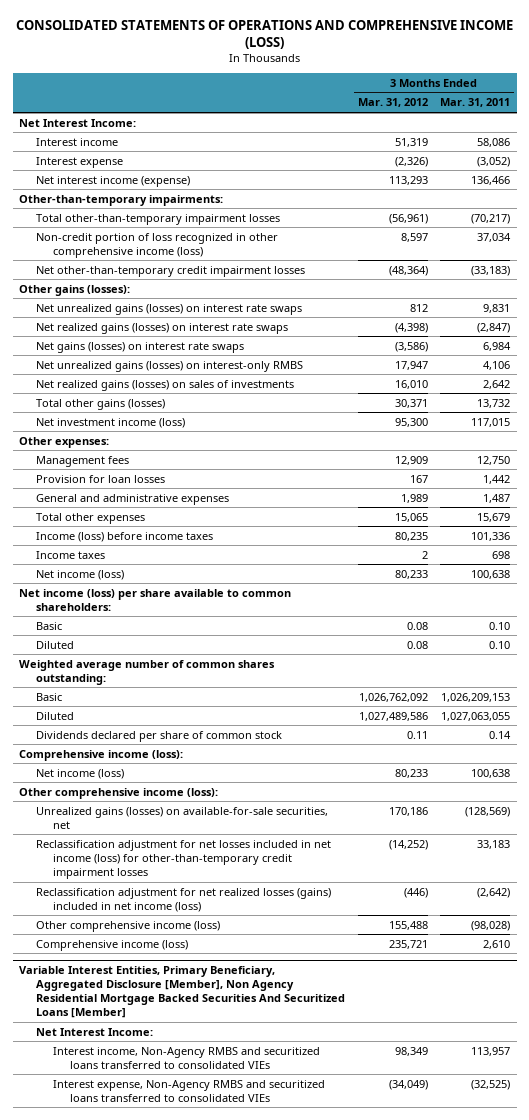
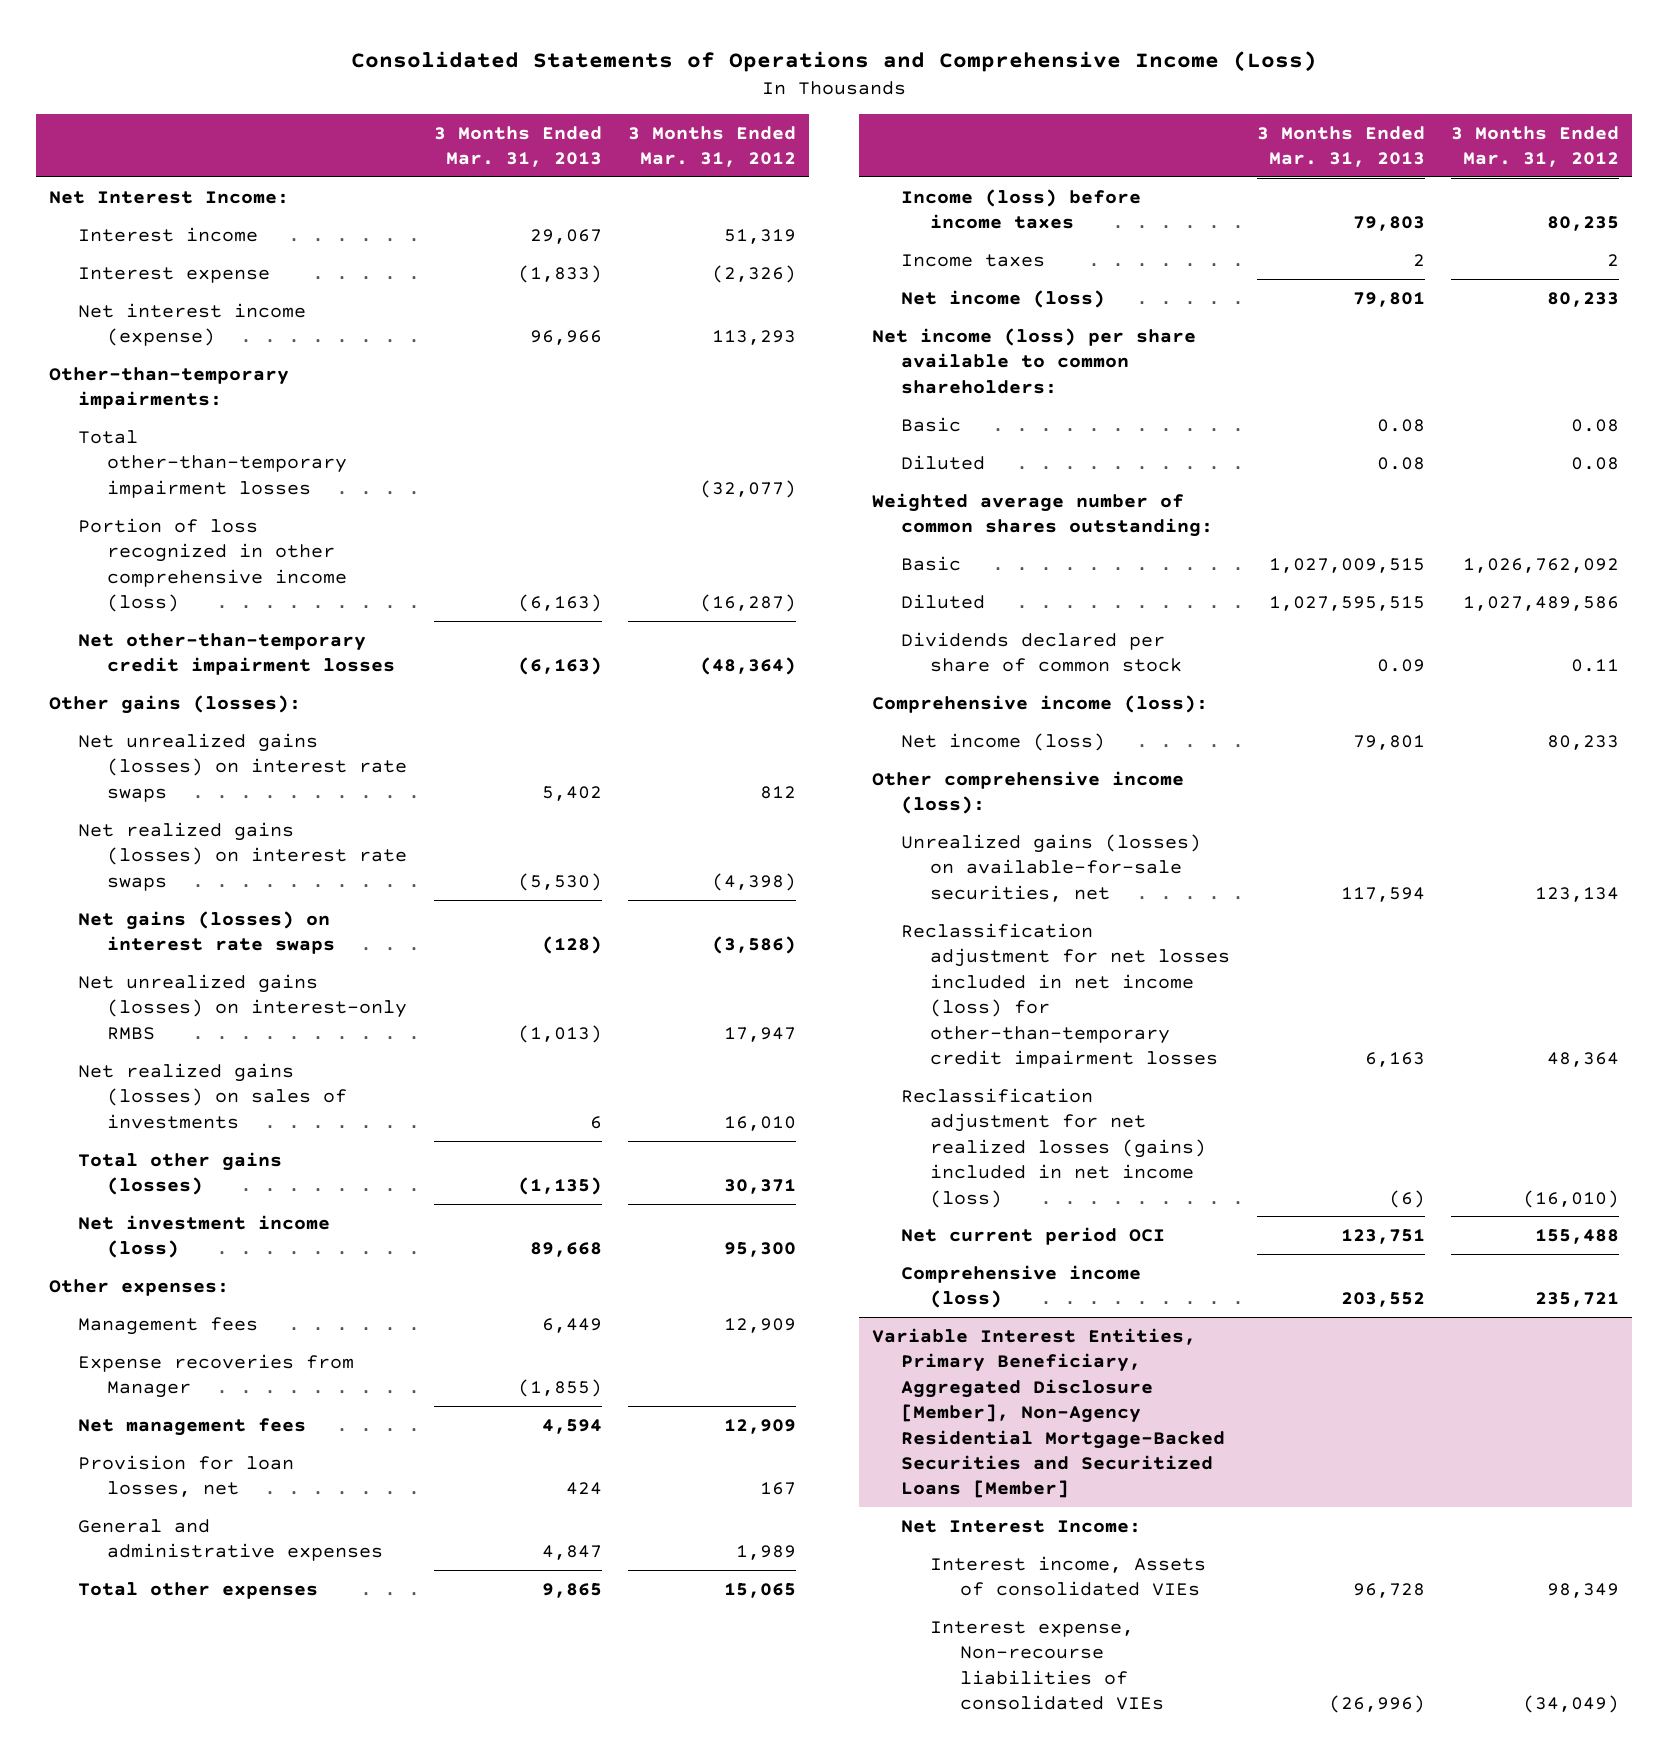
[15,19,513,50] CONSOLIDATED STATEMENTS OF OPERATIONS AND COMPREHENSIVE INCOME (LOSS) -> [350,50,1317,72] Consolidated Statements of Operations and Comprehensive Income (Loss)
[440,98,511,108] Mar. 31, 2011 -> none
none -> [433,125,602,167] 3 Months Ended Mar. 31, 2013
[388,213,428,224] (56,961) -> [699,479,796,498] (32,077)
[35,232,278,258] Non-credit portion of loss recognized in other comprehensive income (loss) -> [78,517,348,613] Portion of loss recognized in other comprehensive income (loss)
[400,232,428,242] 8,597 -> [699,594,796,613] (16,287)
none -> [78,1353,355,1399] Expense recoveries from Manager
none -> [78,1417,307,1436] Net management fees
[35,474,165,483] Provision for loan losses -> [78,1454,295,1498] Provision for loan losses, net
[388,806,428,816] 170,186 -> [1534,886,1619,902] 123,134
[388,839,428,850] (14,252) -> [1546,1051,1619,1067] 48,364
[403,887,428,898] (446) -> [1522,1189,1619,1208] (16,010)
[35,920,220,932] Other comprehensive income (loss) -> [901,1226,1166,1245] Net current period OCI
[18,965,345,1019] Variable Interest Entities, Primary Beneficiary, Aggregated Disclosure [Member], Non Agency Residential Mortgage Backed Securities And Securitized Loans [Member] -> [871,1327,1226,1499] Variable Interest Entities, Primary Beneficiary, Aggregated Disclosure [Member], Non-Agency Residential Mortgage-Backed Securities and Securitized Loans [Member]
[52,1046,320,1069] Interest income, Non-Agency RMBS and securitized loans transferred to consolidated VIEs -> [930,1555,1207,1597] Interest income, Assets of consolidated VIEs
[52,1079,325,1102] Interest expense, Non-Agency RMBS and securitized loans transferred to consolidated VIEs -> [930,1620,1164,1711] Interest expense, Non-recourse liabilities of consolidated VIEs

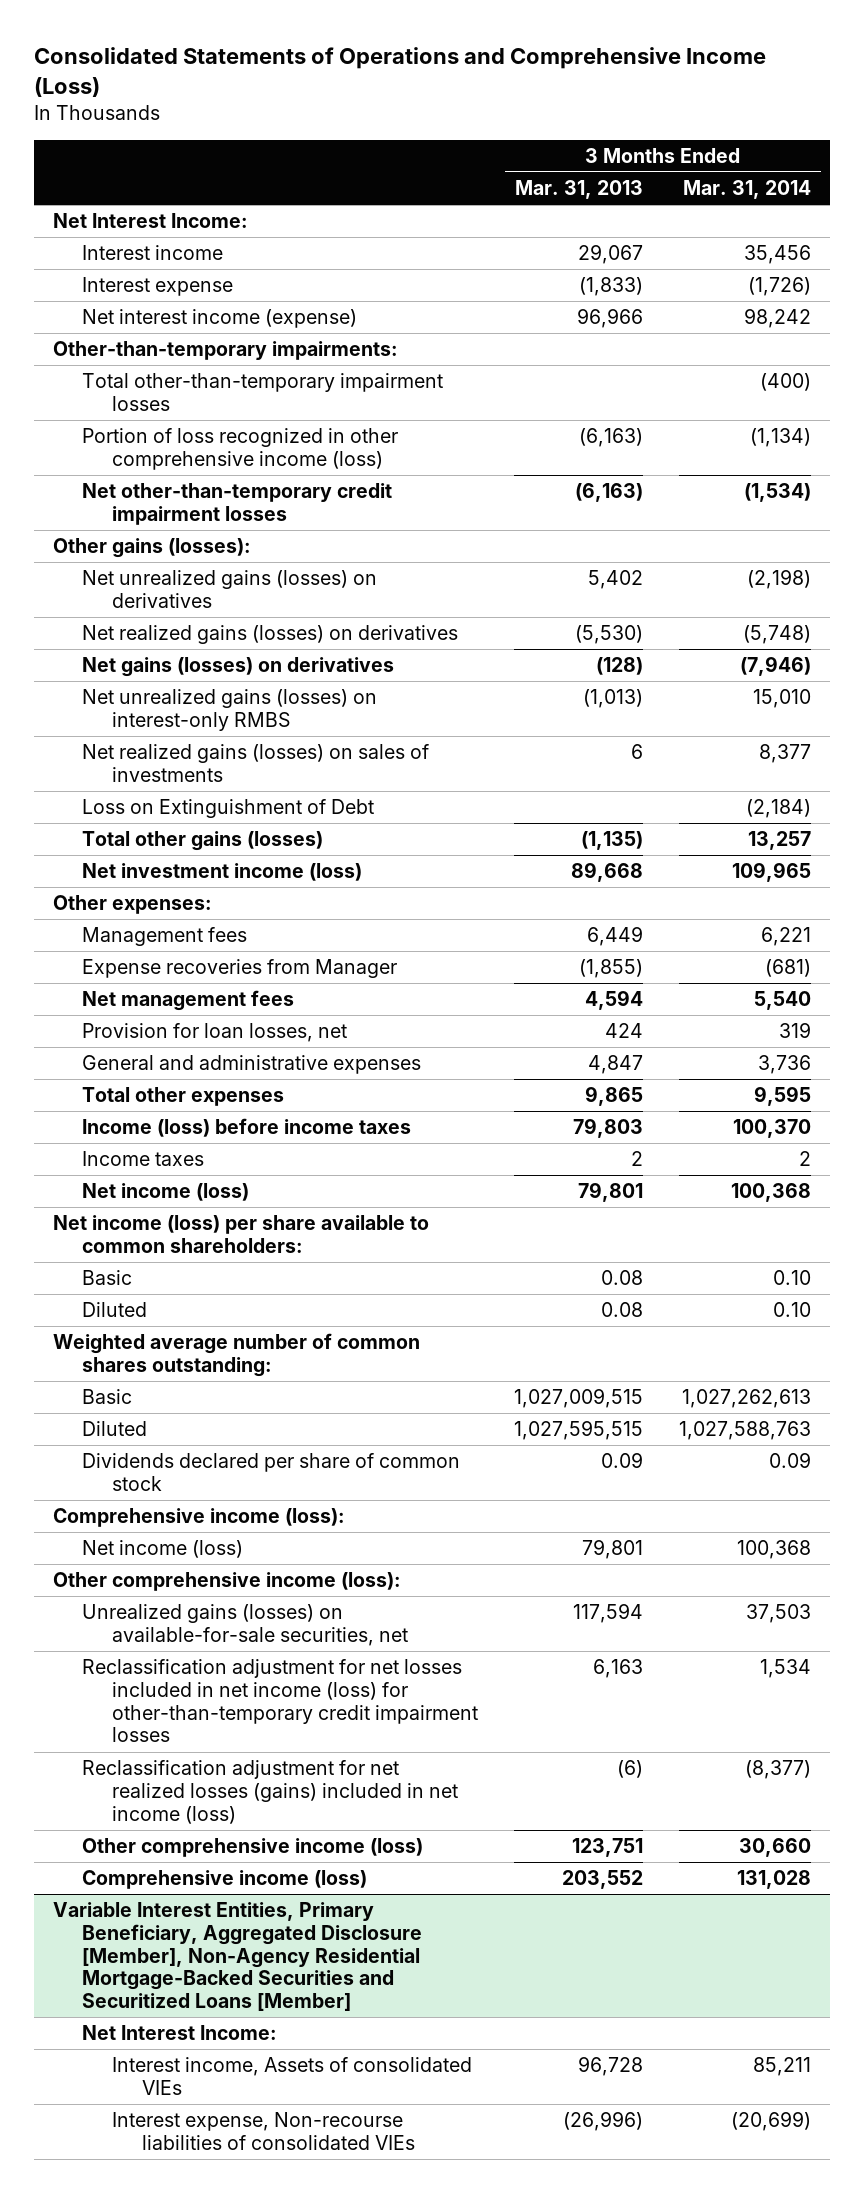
[627,125,796,167] 3 Months Ended Mar. 31, 2012 -> none
none -> [683,180,812,200] Mar. 31, 2014
[78,732,408,802] Net unrealized gains (losses) on interest rate swaps -> [82,570,378,608] Net unrealized gains (losses) on derivatives
[78,821,408,891] Net realized gains (losses) on interest rate swaps -> [82,625,459,645] Net realized gains (losses) on derivatives
[78,910,336,955] Net gains (losses) on interest rate swaps -> [82,657,395,678] Net gains (losses) on derivatives
none -> [82,799,375,819] Loss on Extinguishment of Debt
[901,1226,1166,1245] Net current period OCI -> [82,1838,424,1858] Other comprehensive income (loss)

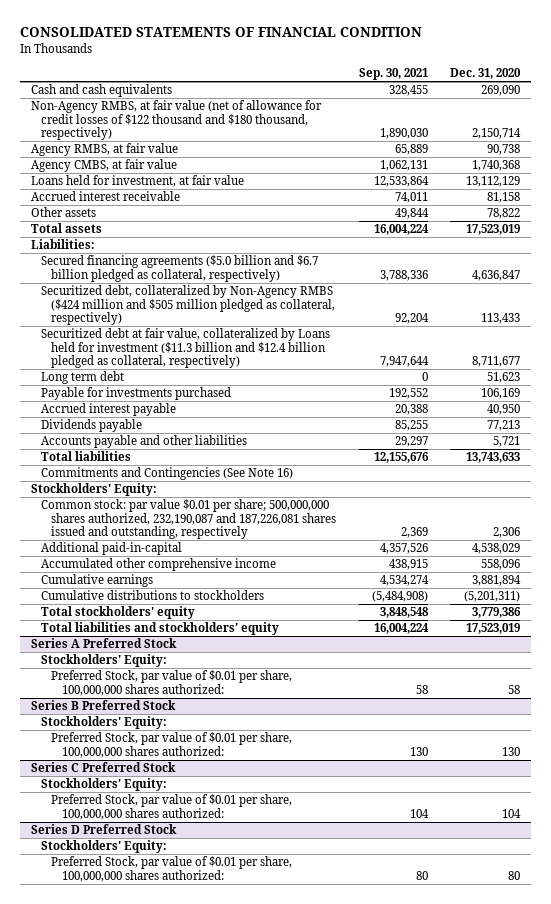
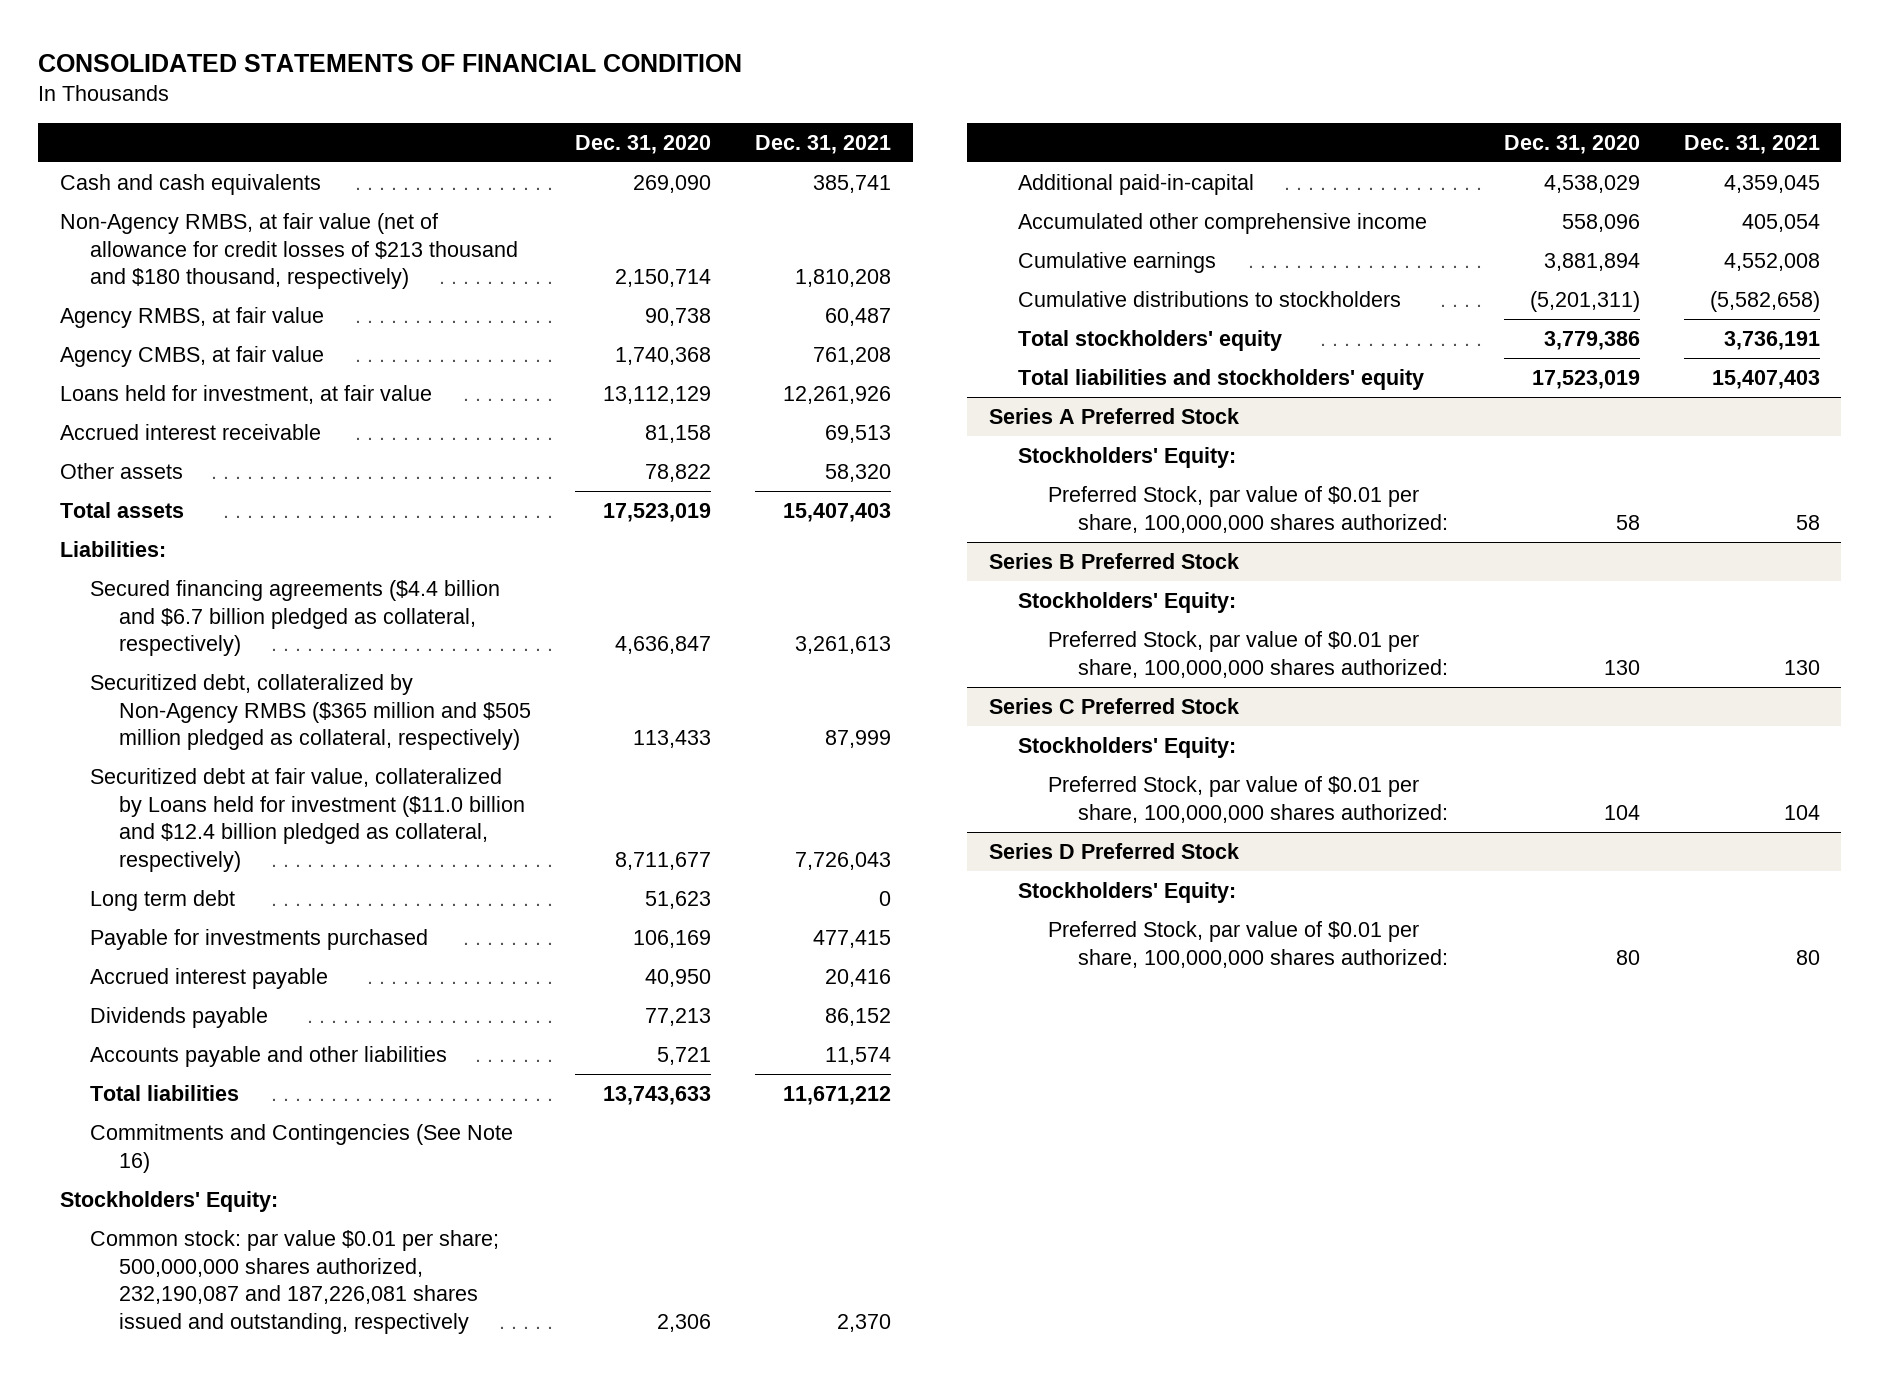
[358,68,428,81] Sep. 30, 2021 -> none
none -> [754,134,891,154] Dec. 31, 2021
[30,100,322,141] Non-Agency RMBS, at fair value (net of allowance for credit losses of $122 thousand and $180 thousand, respectively) -> [60,212,518,290] Non-Agency RMBS, at fair value (net of allowance for credit losses of $213 thousand and $180 thousand, respectively)
[40,255,318,282] Secured financing agreements ($5.0 billion and $6.7 billion pledged as collateral, respectively) -> [89,579,500,657] Secured financing agreements ($4.4 billion and $6.7 billion pledged as collateral, respectively)
[40,285,336,326] Securitized debt, collateralized by Non-Agency RMBS ($424 million and $505 million pledged as collateral, respectively) -> [89,673,532,751] Securitized debt, collateralized by Non-Agency RMBS ($365 million and $505 million pledged as collateral, respectively)
[40,328,330,369] Securitized debt at fair value, collateralized by Loans held for investment ($11.3 billion and $12.4 billion pledged as collateral, respectively) -> [89,767,526,873] Securitized debt at fair value, collateralized by Loans held for investment ($11.0 billion and $12.4 billion pledged as collateral, respectively)

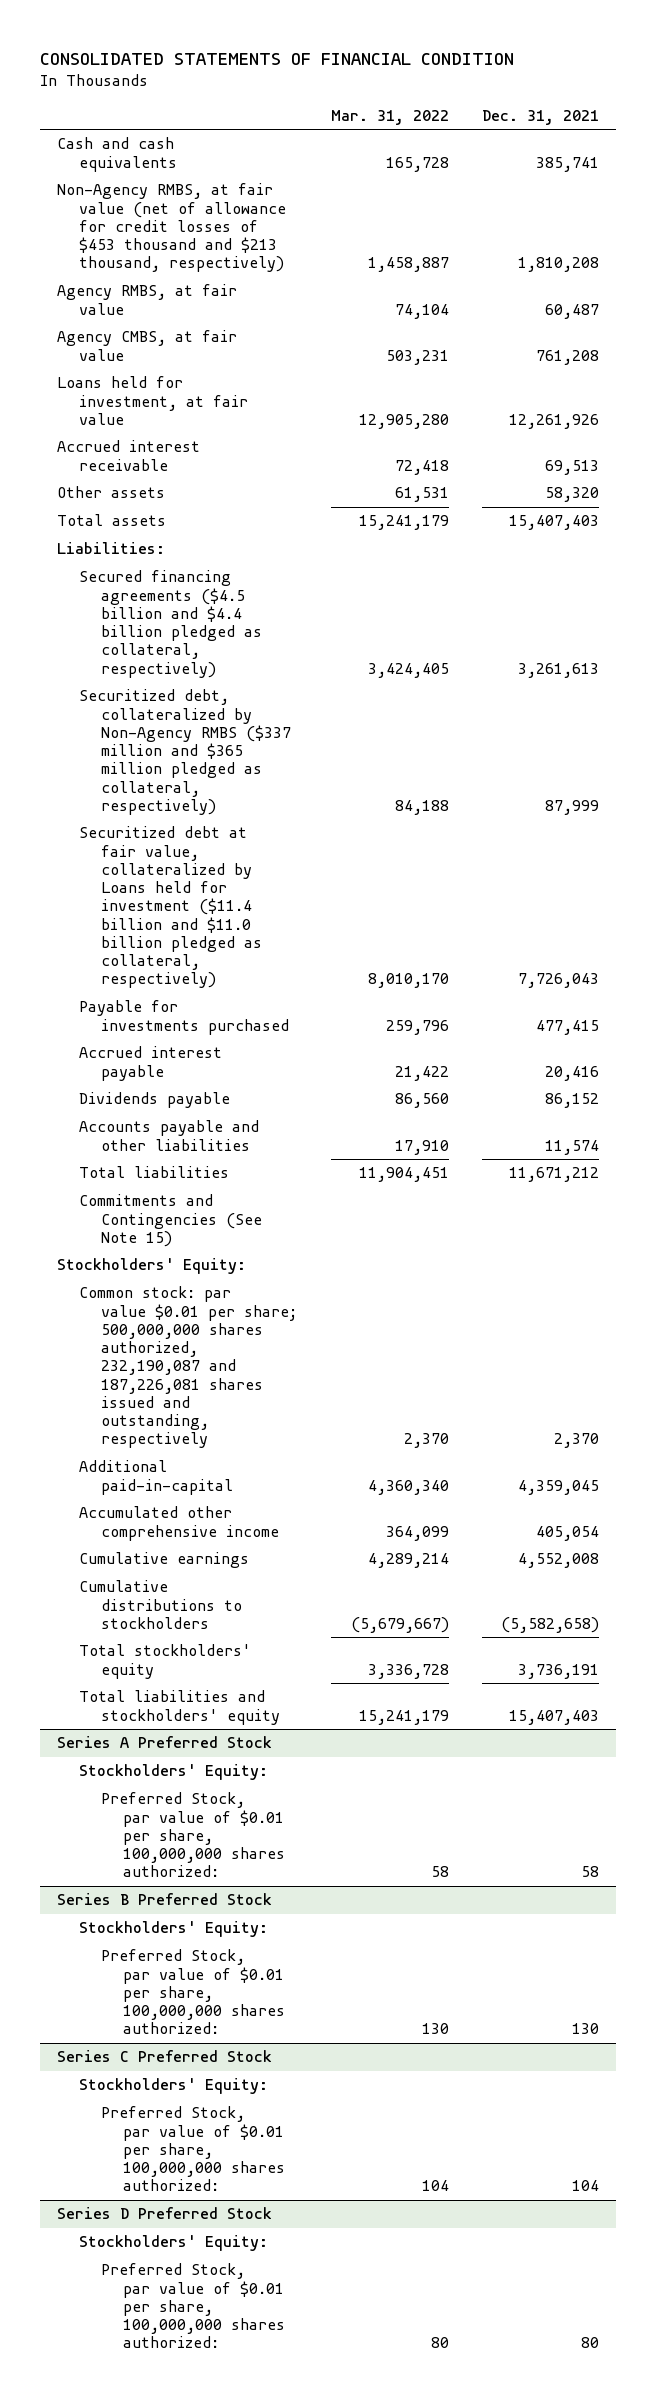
[575,134,712,154] Dec. 31, 2020 -> none
none -> [330,110,449,126] Mar. 31, 2022
[60,212,518,290] Non-Agency RMBS, at fair value (net of allowance for credit losses of $213 thousand and $180 thousand, respectively) -> [56,183,286,273] Non-Agency RMBS, at fair value (net of allowance for credit losses of $453 thousand and $213 thousand, respectively)
[89,889,235,911] Long term debt -> none
[89,579,500,657] Secured financing agreements ($4.4 billion and $6.7 billion pledged as collateral, respectively) -> [78,570,263,678] Secured financing agreements ($4.5 billion and $4.4 billion pledged as collateral, respectively)
[89,673,532,751] Securitized debt, collateralized by Non-Agency RMBS ($365 million and $505 million pledged as collateral, respectively) -> [78,689,292,815] Securitized debt, collateralized by Non-Agency RMBS ($337 million and $365 million pledged as collateral, respectively)
[89,767,526,873] Securitized debt at fair value, collateralized by Loans held for investment ($11.0 billion and $12.4 billion pledged as collateral, respectively) -> [78,826,263,989] Securitized debt at fair value, collateralized by Loans held for investment ($11.4 billion and $11.0 billion pledged as collateral, respectively)
[89,1123,513,1173] Commitments and Contingencies (See Note 16) -> [78,1194,263,1247] Commitments and Contingencies (See Note 15)

